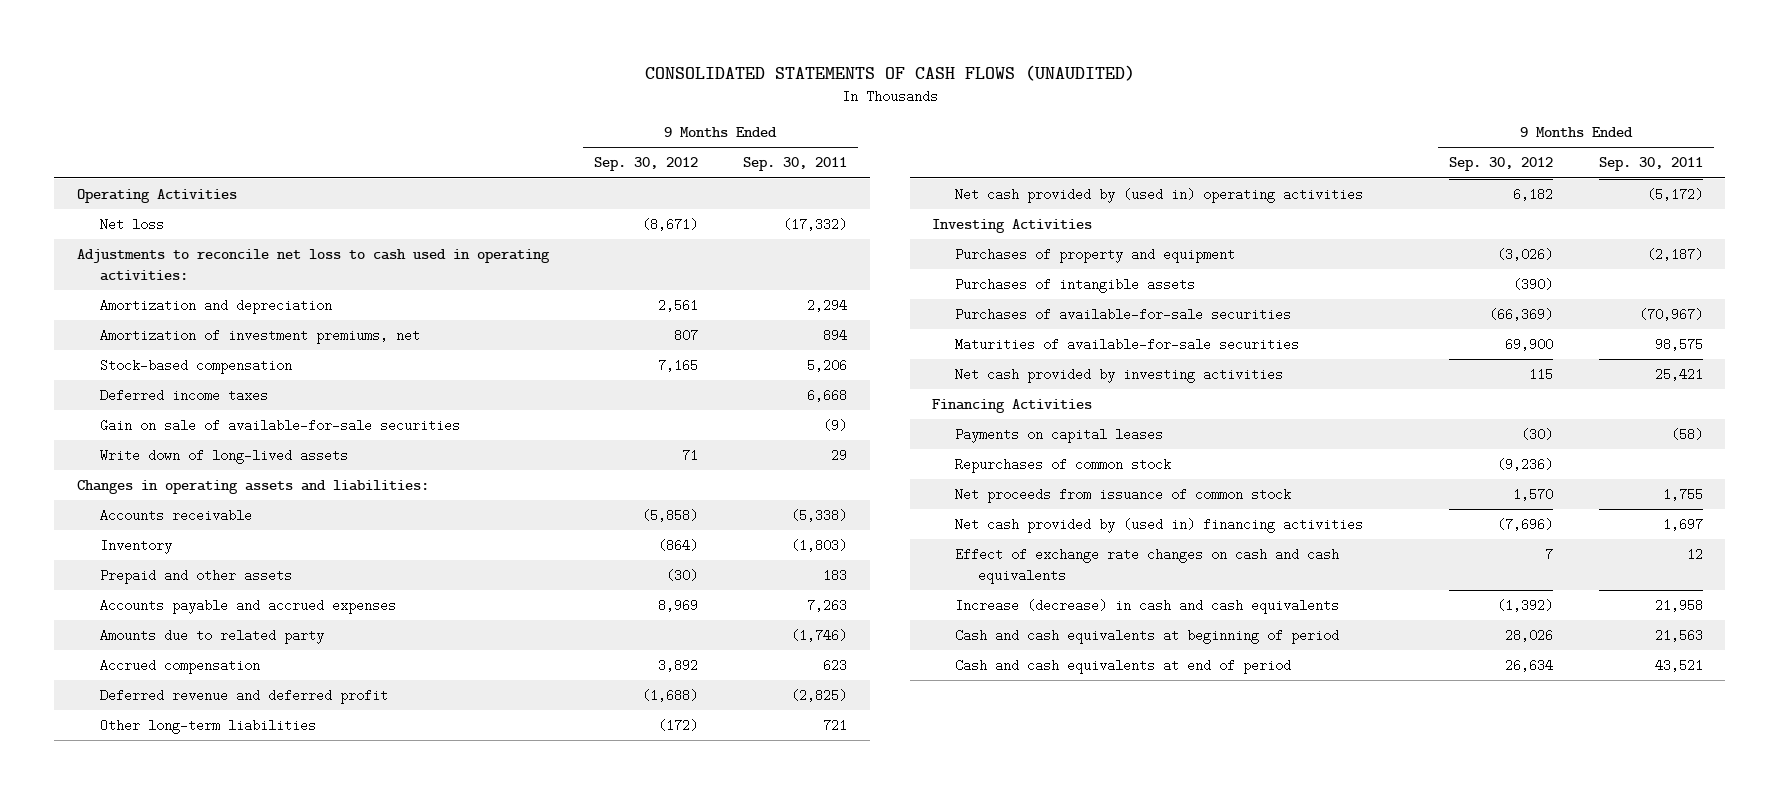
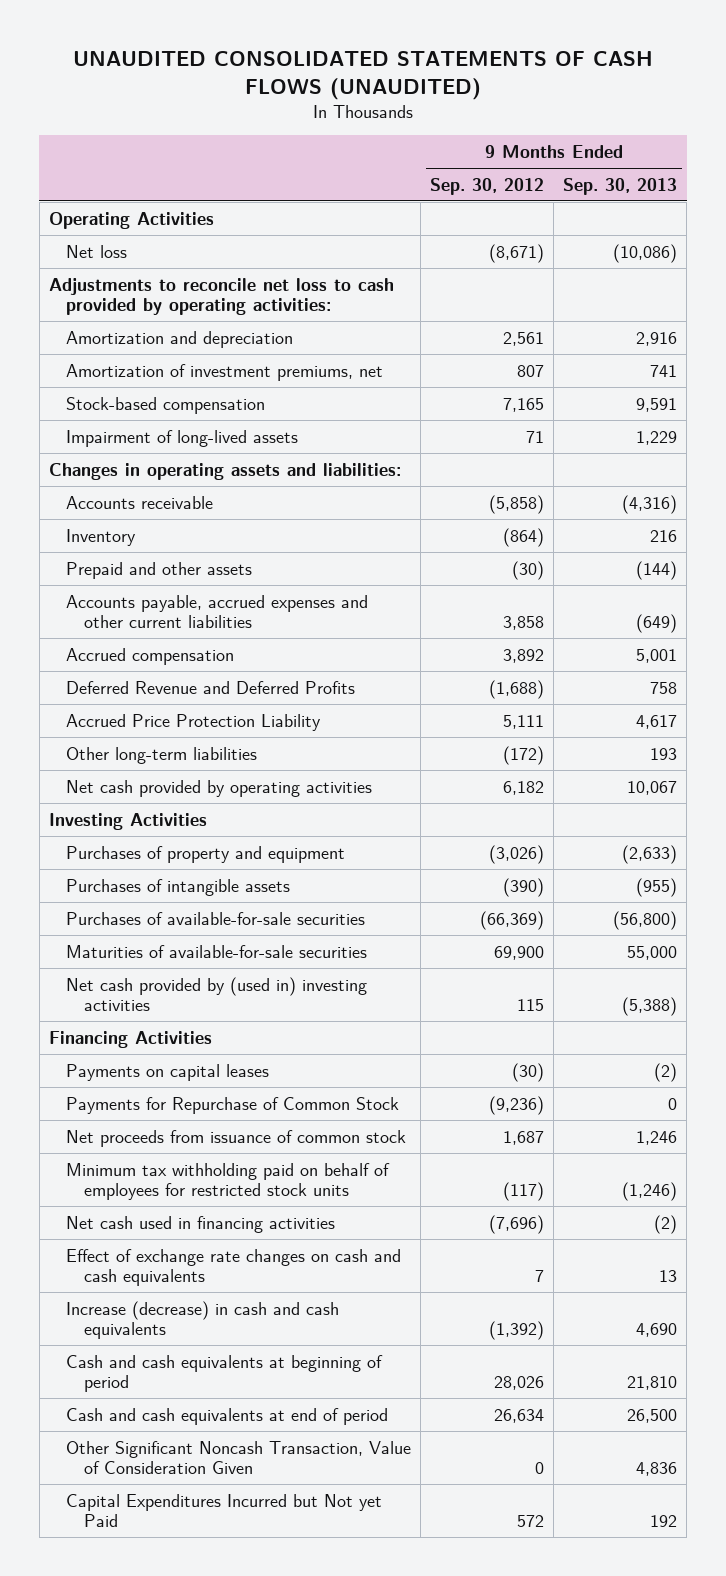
[644,65,1135,82] CONSOLIDATED STATEMENTS OF CASH FLOWS (UNAUDITED) -> [72,51,653,100] UNAUDITED CONSOLIDATED STATEMENTS OF CASH FLOWS (UNAUDITED)
[743,157,848,172] Sep. 30, 2011 -> none
none -> [563,177,678,195] Sep. 30, 2013
[76,249,550,281] Adjustments to reconcile net loss to cash used in operating activities: -> [48,277,394,316] Adjustments to reconcile net loss to cash provided by operating activities:
[99,389,268,403] Deferred income taxes -> none
[99,419,460,433] Gain on sale of available-for-sale securities -> none
[99,449,348,465] Write down of long-lived assets -> [66,429,299,447] Impairment of long-lived assets
[99,629,324,645] Amounts due to related party -> none
[99,599,396,615] Accounts payable and accrued expenses -> [66,594,369,629] Accounts payable, accrued expenses and other current liabilities
[657,599,698,613] 8,969 -> [503,616,545,631] 3,858
[99,689,388,705] Deferred revenue and deferred profit -> [66,680,356,694] Deferred Revenue and Deferred Profits
none -> [66,713,322,731] Accrued Price Protection Liability
[955,188,1364,204] Net cash provided by (used in) operating activities -> [66,779,373,797] Net cash provided by operating activities
[955,368,1284,384] Net cash provided by investing activities -> [66,976,368,1012] Net cash provided by (used in) investing activities
[955,458,1172,474] Repurchases of common stock -> [66,1096,400,1114] Payments for Repurchase of Common Stock
[1513,488,1554,502] 1,570 -> [503,1130,545,1145] 1,687
none -> [66,1162,391,1201] Minimum tax withholding paid on behalf of employees for restricted stock units
[955,518,1364,534] Net cash provided by (used in) financing activities -> [66,1215,336,1233] Net cash used in financing activities
none -> [66,1440,412,1475] Other Significant Noncash Transaction, Value of Consideration Given
none -> [66,1493,383,1528] Capital Expenditures Incurred but Not yet Paid

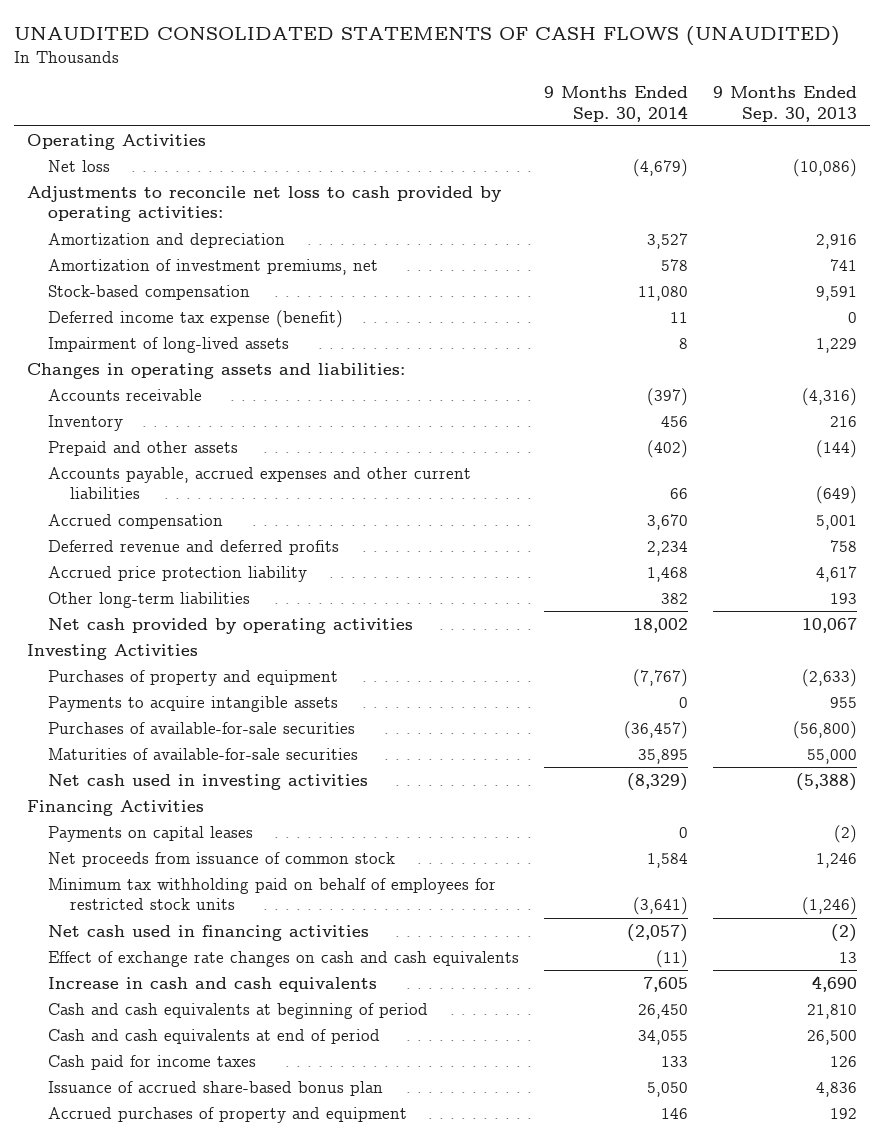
[430,177,545,195] Sep. 30, 2012 -> none
none -> [544,85,689,122] 9 Months Ended Sep. 30, 2014
none -> [48,309,344,328] Deferred income tax expense (benefit)
[66,680,356,694] Deferred Revenue and Deferred Profits -> [48,539,340,555] Deferred revenue and deferred profits
[66,713,322,731] Accrued Price Protection Liability -> [48,565,308,582] Accrued price protection liability
[66,878,291,896] Purchases of intangible assets -> [48,695,339,712] Payments to acquire intangible assets
[636,877,678,897] (955) -> [830,696,858,708] 955
[66,976,368,1012] Net cash provided by (used in) investing activities -> [48,773,369,790] Net cash used in investing activities
[66,1096,400,1114] Payments for Repurchase of Common Stock -> none
[66,1300,340,1340] Increase (decrease) in cash and cash equivalents -> [48,976,378,992] Increase in cash and cash equivalents
none -> [48,1054,257,1070] Cash paid for income taxes
[66,1440,412,1475] Other Significant Noncash Transaction, Value of Consideration Given -> [48,1080,384,1096] Issuance of accrued share-based bonus plan
[66,1493,383,1528] Capital Expenditures Incurred but Not yet Paid -> [48,1106,408,1123] Accrued purchases of property and equipment

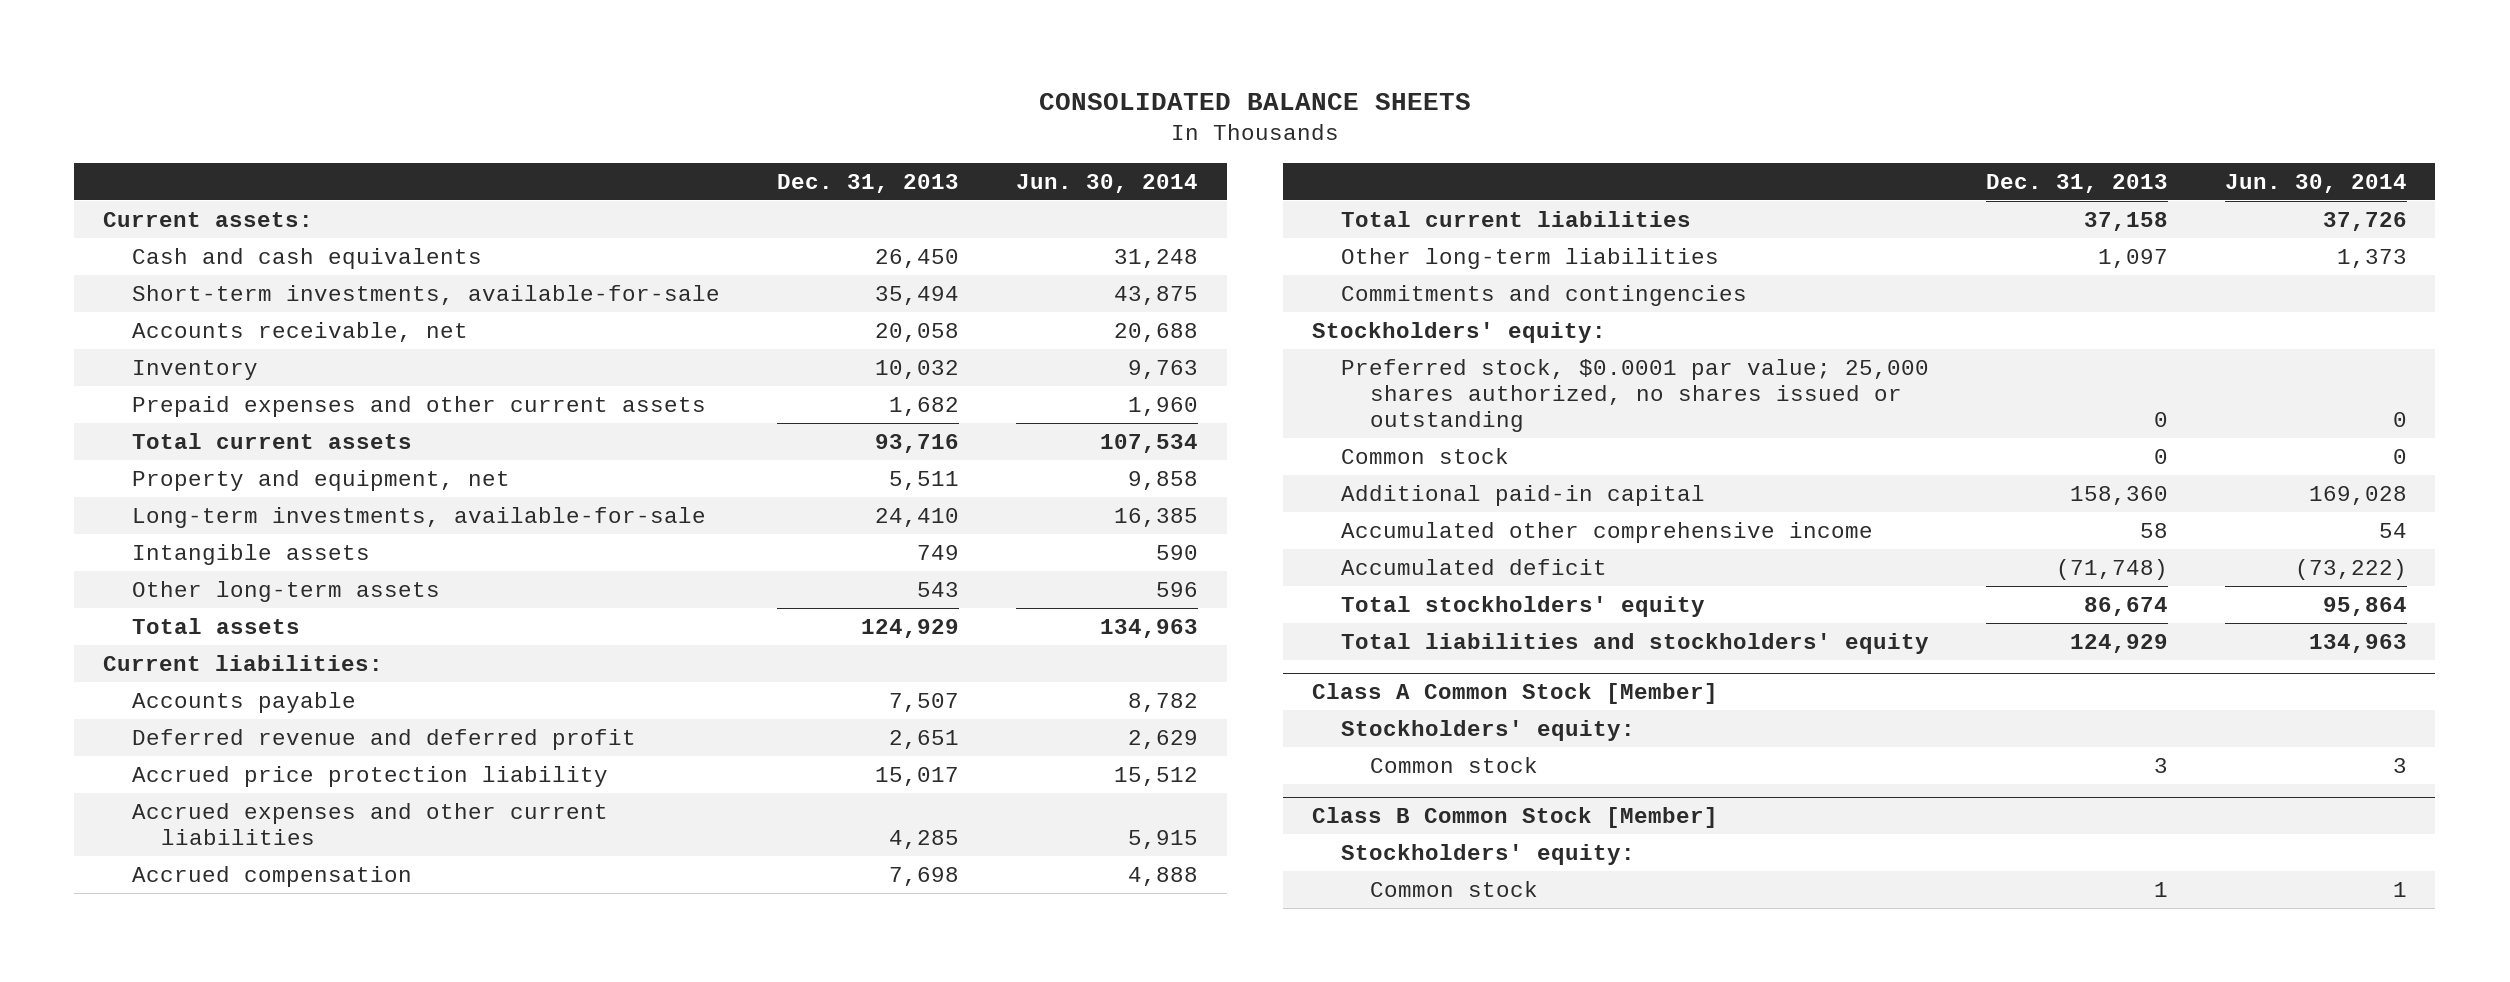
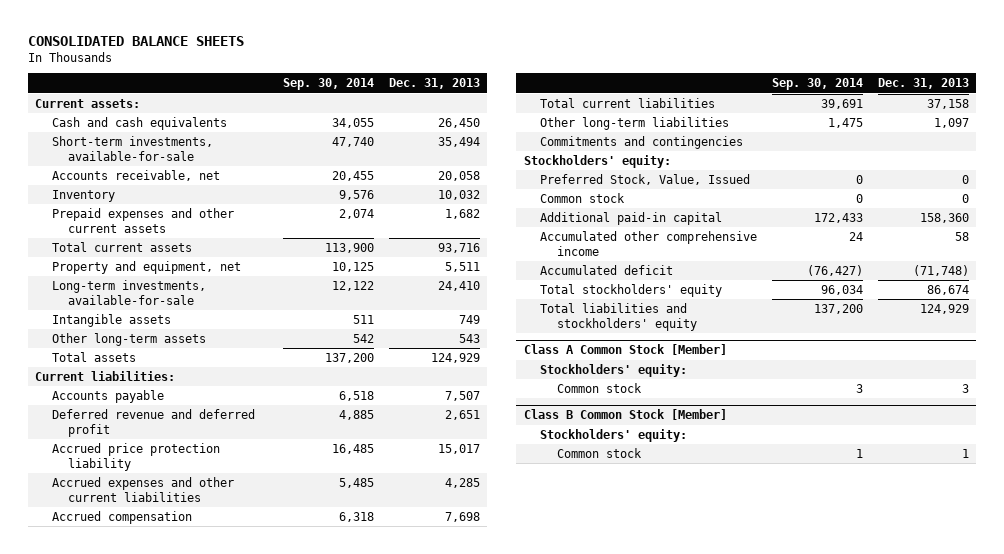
[1016,173,1199,193] Jun. 30, 2014 -> none
none -> [283,78,375,91] Sep. 30, 2014
[1340,359,1929,433] Preferred stock, $0.0001 par value; 25,000 shares authorized, no shares issued or outstanding -> [540,173,751,185] Preferred Stock, Value, Issued

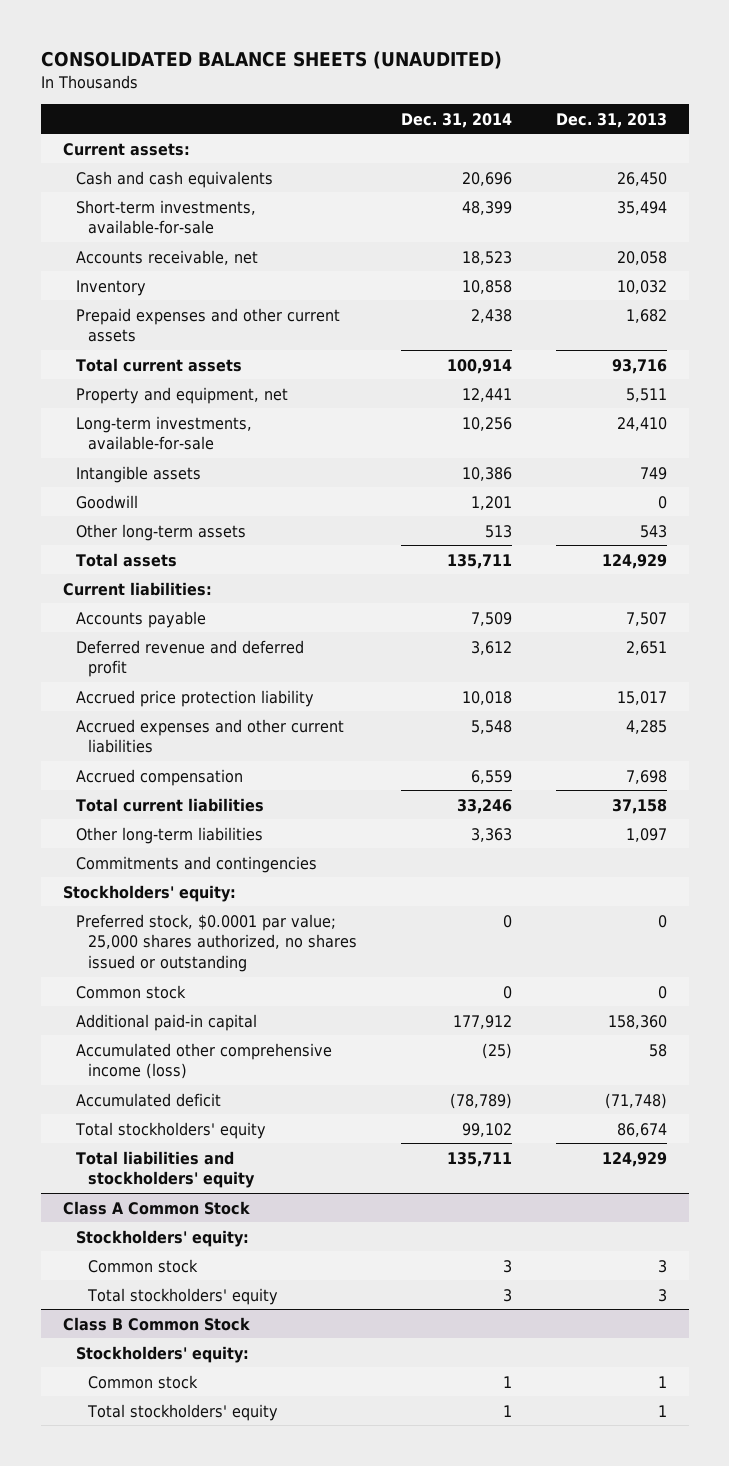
[27,35,244,46] CONSOLIDATED BALANCE SHEETS -> [40,50,502,69] CONSOLIDATED BALANCE SHEETS (UNAUDITED)
[283,78,375,91] Sep. 30, 2014 -> none
none -> [401,112,513,128] Dec. 31, 2014
none -> [75,494,138,509] Goodwill
[540,173,751,185] Preferred Stock, Value, Issued -> [75,913,358,973] Preferred stock, $0.0001 par value; 25,000 shares authorized, no shares issued or outstanding
[540,230,758,256] Accumulated other comprehensive income -> [75,1042,332,1080] Accumulated other comprehensive income (loss)
[523,344,727,356] Class A Common Stock [Member] -> [62,1200,250,1215] Class A Common Stock
none -> [87,1287,279,1305] Total stockholders' equity
[523,409,727,421] Class B Common Stock [Member] -> [62,1316,250,1331] Class B Common Stock
none -> [87,1403,279,1421] Total stockholders' equity

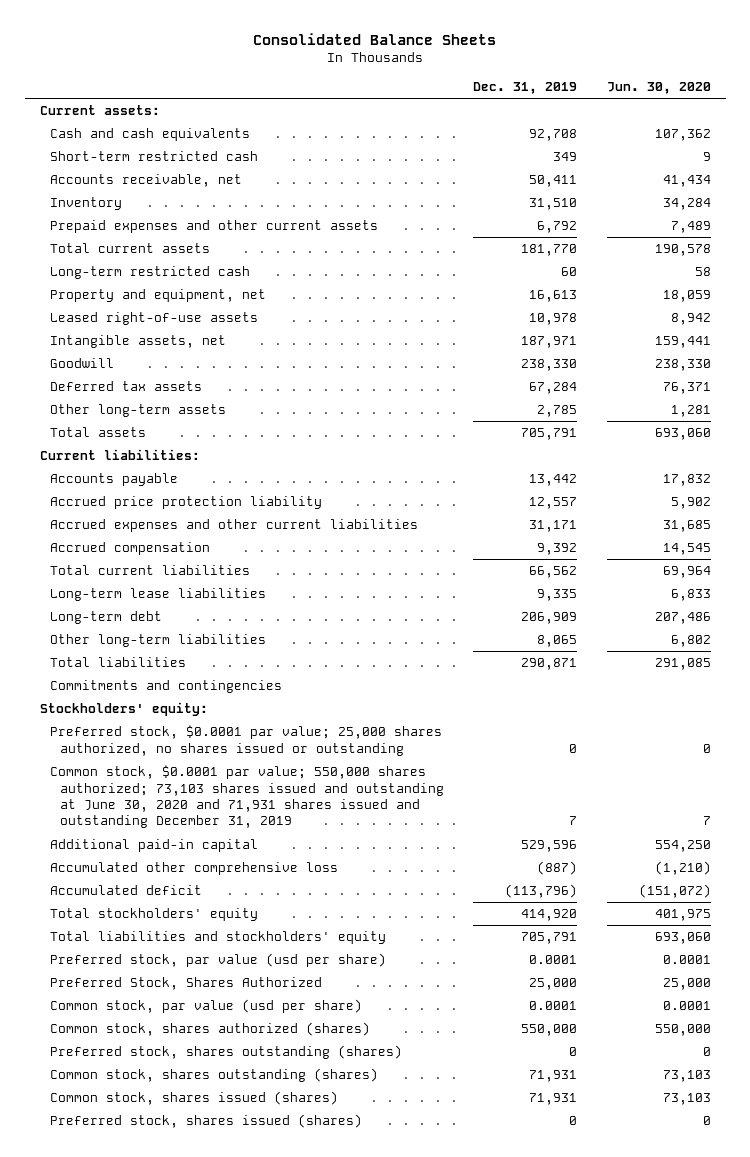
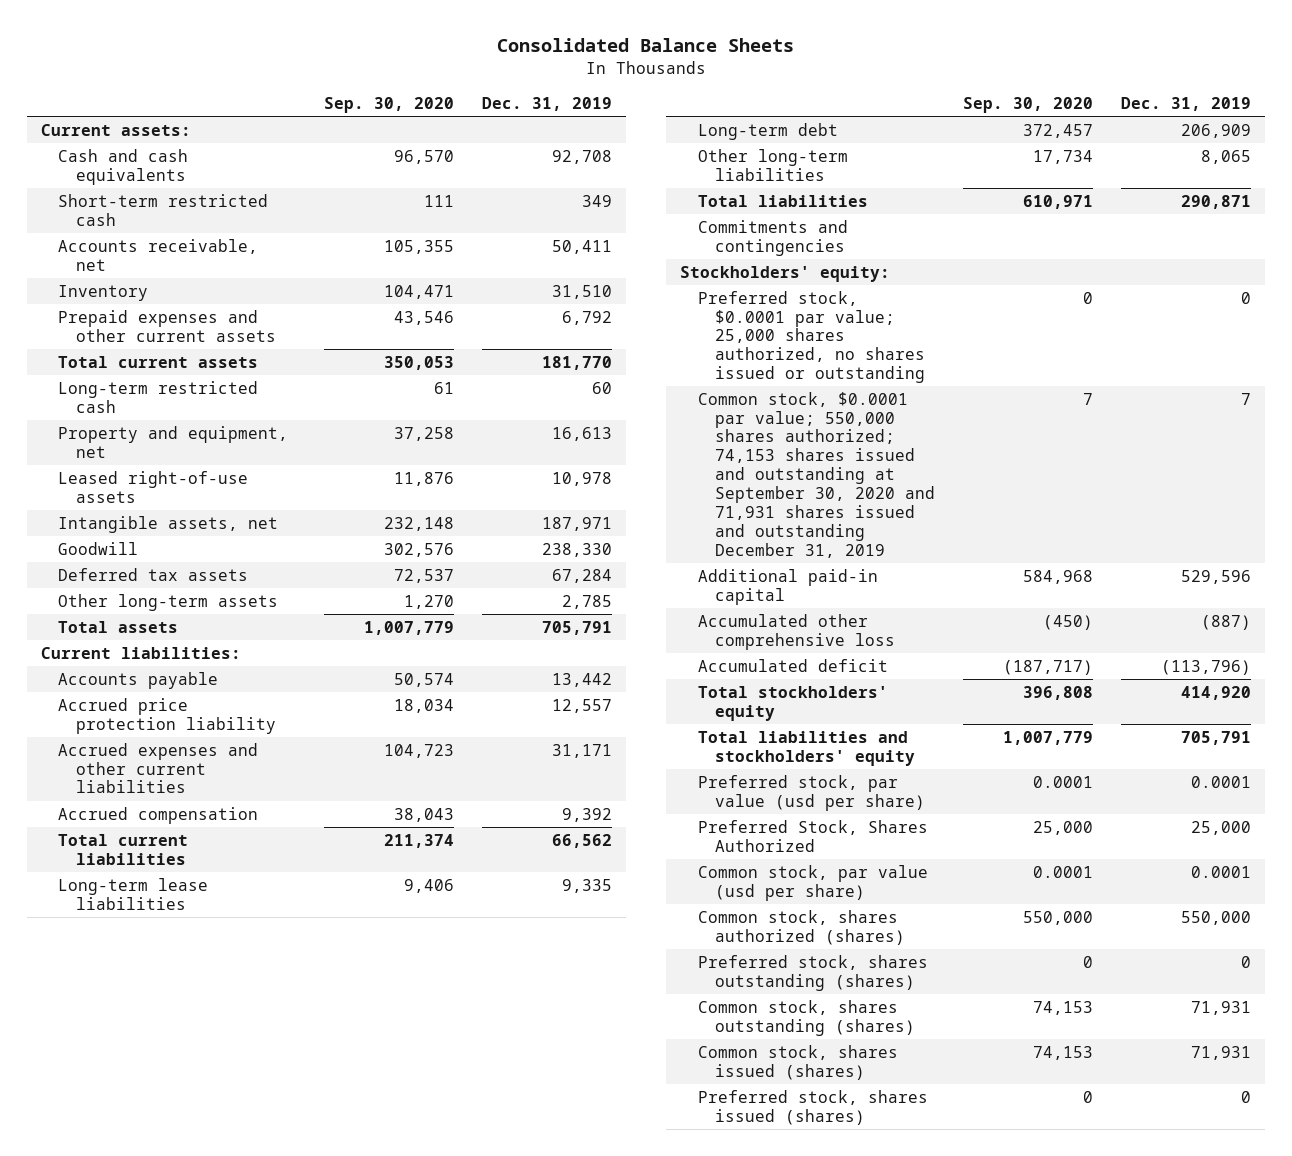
[606,81,711,94] Jun. 30, 2020 -> none
none -> [323,97,454,114] Sep. 30, 2020
[49,765,444,829] Common stock, $0.0001 par value; 550,000 shares authorized; 73,103 shares issued and outstanding at June 30, 2020 and 71,931 shares issued and outstanding December 31, 2019 -> [697,391,936,558] Common stock, $0.0001 par value; 550,000 shares authorized; 74,153 shares issued and outstanding at September 30, 2020 and 71,931 shares issued and outstanding December 31, 2019

